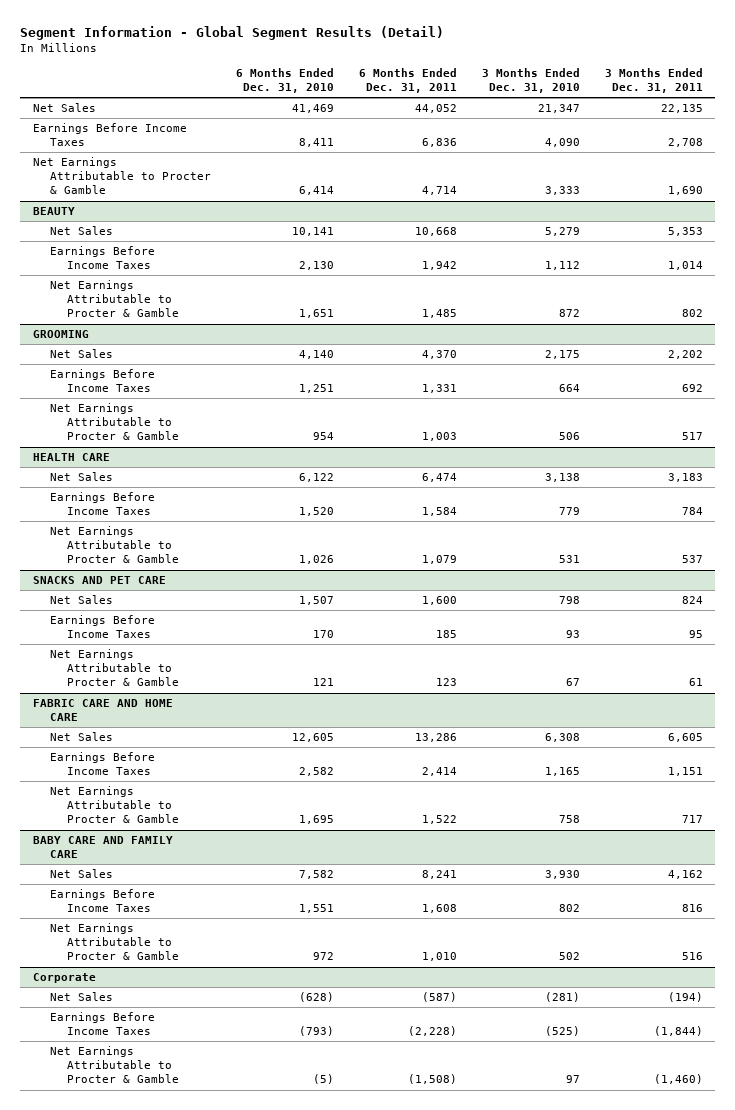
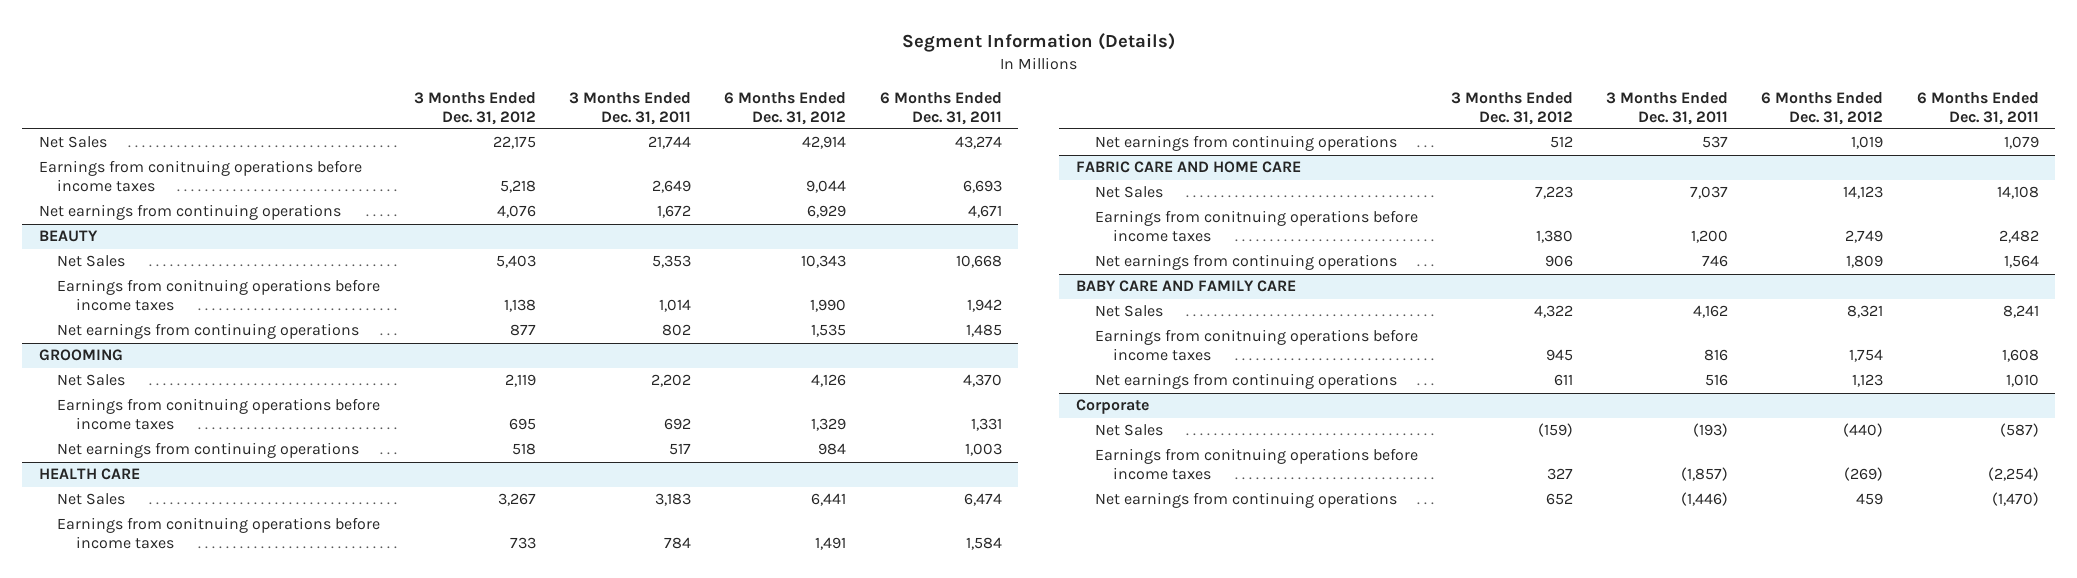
[20,26,445,41] Segment Information - Global Segment Results (Detail) -> [901,33,1175,53] Segment Information (Details)
[235,68,334,94] 6 Months Ended Dec. 31, 2010 -> none
[481,68,580,94] 3 Months Ended Dec. 31, 2010 -> none
none -> [413,91,536,125] 3 Months Ended Dec. 31, 2012
none -> [724,91,847,125] 6 Months Ended Dec. 31, 2012
[32,157,211,195] Net Earnings Attributable to Procter & Gamble -> none
[414,104,457,114] 44,052 -> [954,136,1002,150] 43,274
[660,104,703,114] 22,135 -> [648,136,692,150] 21,744
[32,123,187,147] Earnings Before Income Taxes -> [38,160,362,193] Earnings from conitnuing operations before income taxes
[421,138,457,148] 6,836 -> [962,180,1002,194] 6,693
[667,138,703,148] 2,708 -> [652,180,692,194] 2,649
none -> [38,204,341,221] Net earnings from continuing operations
[49,246,155,270] Earnings Before Income Taxes -> [57,279,381,312] Earnings from conitnuing operations before income taxes
[49,280,179,318] Net Earnings Attributable to Procter & Gamble -> [57,323,360,340] Net earnings from continuing operations
[49,369,155,393] Earnings Before Income Taxes -> [57,398,381,431] Earnings from conitnuing operations before income taxes
[49,403,179,441] Net Earnings Attributable to Procter & Gamble -> [57,442,360,459] Net earnings from continuing operations
[32,576,166,585] SNACKS AND PET CARE -> none
[49,595,113,605] Net Sales -> none
[49,615,155,639] Earnings Before Income Taxes -> none
[49,649,179,687] Net Earnings Attributable to Procter & Gamble -> none
[49,492,155,516] Earnings Before Income Taxes -> [57,517,381,550] Earnings from conitnuing operations before income taxes
[49,526,179,564] Net Earnings Attributable to Procter & Gamble -> [1094,135,1397,152] Net earnings from continuing operations
[49,786,179,824] Net Earnings Attributable to Procter & Gamble -> none
[414,733,457,743] 13,286 -> [1996,186,2039,200] 14,108
[667,733,703,743] 6,605 -> [1690,186,1729,200] 7,037
[49,752,155,776] Earnings Before Income Taxes -> [1094,210,1418,243] Earnings from conitnuing operations before income taxes
[421,767,457,777] 2,414 -> [1998,230,2039,244] 2,482
[667,767,703,777] 1,151 -> [1691,230,1729,244] 1,200
none -> [1094,254,1397,271] Net earnings from continuing operations
[49,889,155,913] Earnings Before Income Taxes -> [1094,329,1418,362] Earnings from conitnuing operations before income taxes
[49,923,179,961] Net Earnings Attributable to Procter & Gamble -> [1094,373,1397,390] Net earnings from continuing operations
[49,1046,179,1084] Net Earnings Attributable to Procter & Gamble -> none
[667,992,703,1003] (194) -> [1693,423,1729,438] (193)
[49,1012,155,1036] Earnings Before Income Taxes -> [1094,448,1418,481] Earnings from conitnuing operations before income taxes
[407,1026,457,1037] (2,228) -> [1987,467,2039,482] (2,254)
[653,1026,703,1037] (1,844) -> [1681,467,1729,482] (1,857)
none -> [1094,492,1397,509] Net earnings from continuing operations

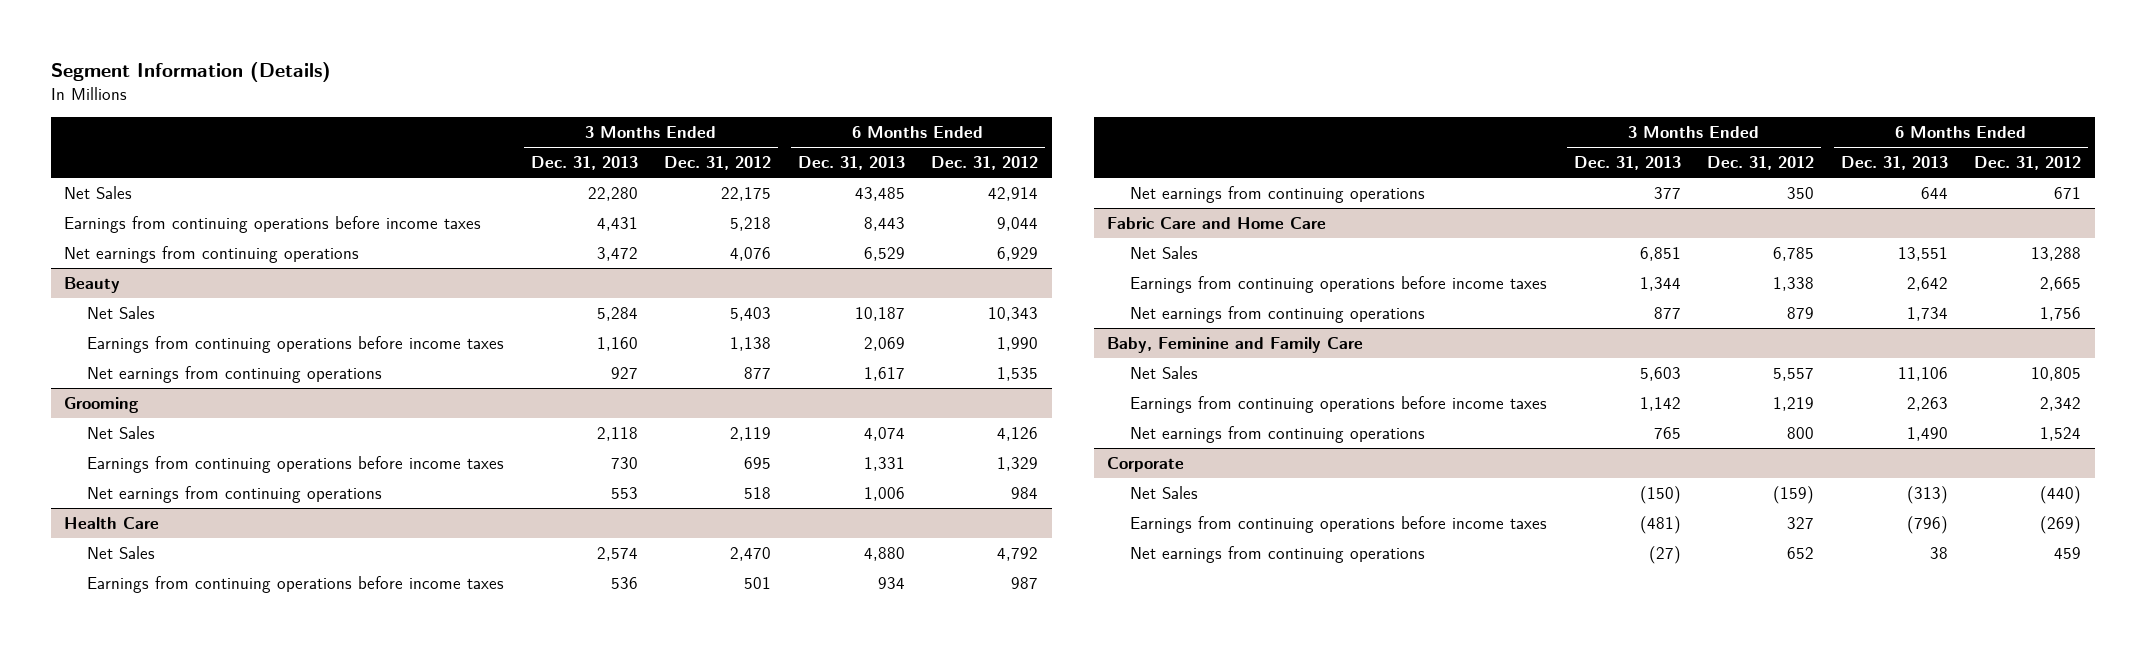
[569,91,692,125] 3 Months Ended Dec. 31, 2011 -> none
[879,91,1002,125] 6 Months Ended Dec. 31, 2011 -> none
none -> [530,156,638,171] Dec. 31, 2013
none -> [797,156,905,171] Dec. 31, 2013
[38,160,362,193] Earnings from conitnuing operations before income taxes -> [64,216,482,234] Earnings from continuing operations before income taxes
[38,230,98,243] BEAUTY -> [64,277,121,294] Beauty
[57,279,381,312] Earnings from conitnuing operations before income taxes -> [87,336,505,354] Earnings from continuing operations before income taxes
[38,349,123,362] GROOMING -> [64,397,140,414] Grooming
[57,398,381,431] Earnings from conitnuing operations before income taxes -> [87,456,505,474] Earnings from continuing operations before income taxes
[38,468,140,481] HEALTH CARE -> [64,517,160,530] Health Care
[497,493,536,507] 3,267 -> [730,547,772,562] 2,470
[811,493,847,507] 6,441 -> [997,547,1039,562] 4,792
[57,517,381,550] Earnings from conitnuing operations before income taxes -> [87,576,505,594] Earnings from continuing operations before income taxes
[509,537,536,550] 733 -> [744,577,772,590] 501
[815,537,847,551] 1,491 -> [1011,577,1039,590] 987
[1549,136,1573,149] 512 -> [1787,187,1815,200] 350
[1851,136,1884,150] 1,019 -> [2054,187,2082,200] 671
[1075,161,1301,174] FABRIC CARE AND HOME CARE -> [1107,217,1327,230] Fabric Care and Home Care
[1534,186,1573,200] 7,223 -> [1773,247,1815,262] 6,785
[1843,186,1884,200] 14,123 -> [2031,247,2082,262] 13,288
[1094,210,1418,243] Earnings from conitnuing operations before income taxes -> [1130,276,1548,294] Earnings from continuing operations before income taxes
[1535,230,1573,244] 1,380 -> [1773,277,1815,292] 1,338
[1845,230,1884,244] 2,749 -> [2040,277,2082,292] 2,665
[1544,255,1573,268] 906 -> [1787,307,1815,320] 879
[1846,255,1884,269] 1,809 -> [2040,307,2082,322] 1,756
[1075,280,1296,293] BABY CARE AND FAMILY CARE -> [1107,337,1364,354] Baby, Feminine and Family Care
[1533,305,1573,319] 4,322 -> [1773,368,1815,382] 5,557
[1847,305,1884,319] 8,321 -> [2031,367,2082,382] 10,805
[1094,329,1418,362] Earnings from conitnuing operations before income taxes -> [1130,396,1548,414] Earnings from continuing operations before income taxes
[1545,349,1573,362] 945 -> [1773,397,1815,412] 1,219
[1849,349,1884,363] 1,754 -> [2040,397,2082,412] 2,342
[1553,374,1573,387] 611 -> [1787,427,1815,440] 800
[1852,374,1884,388] 1,123 -> [2040,427,2082,442] 1,524
[1094,448,1418,481] Earnings from conitnuing operations before income taxes -> [1130,516,1548,534] Earnings from continuing operations before income taxes

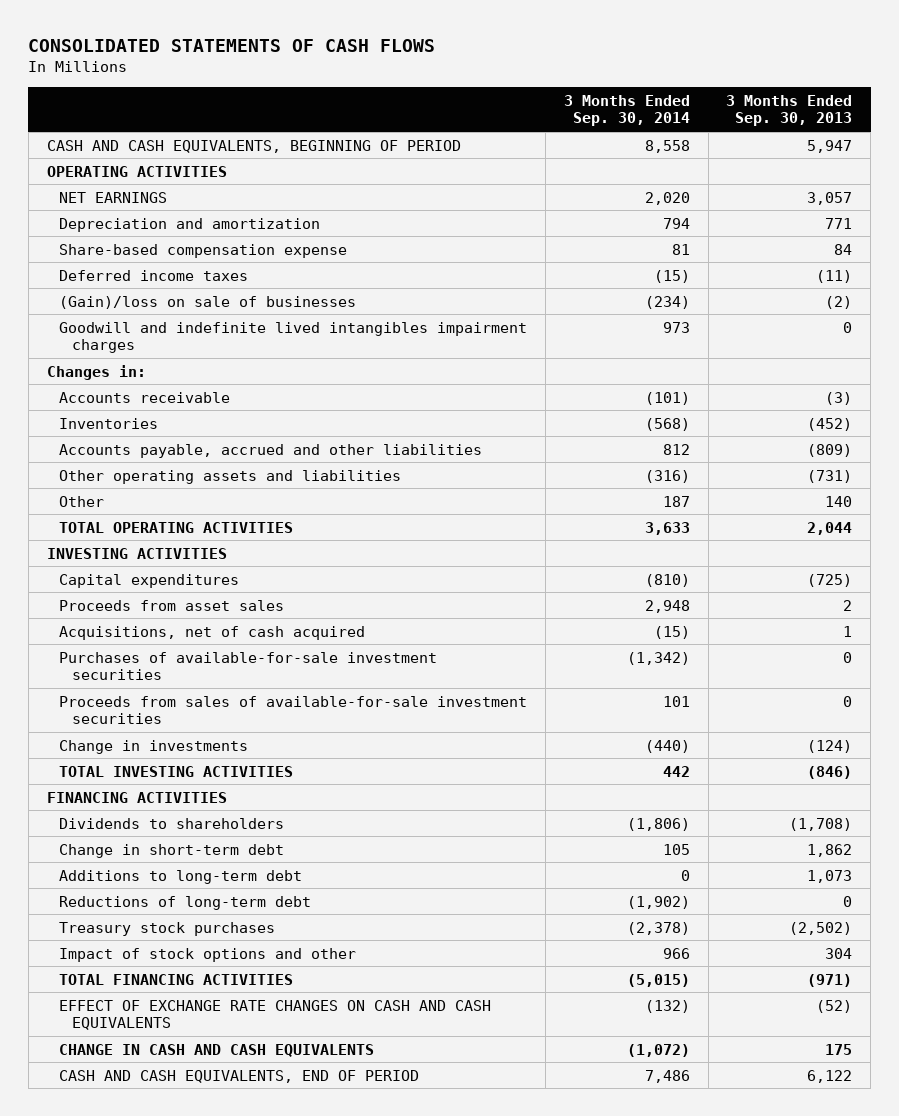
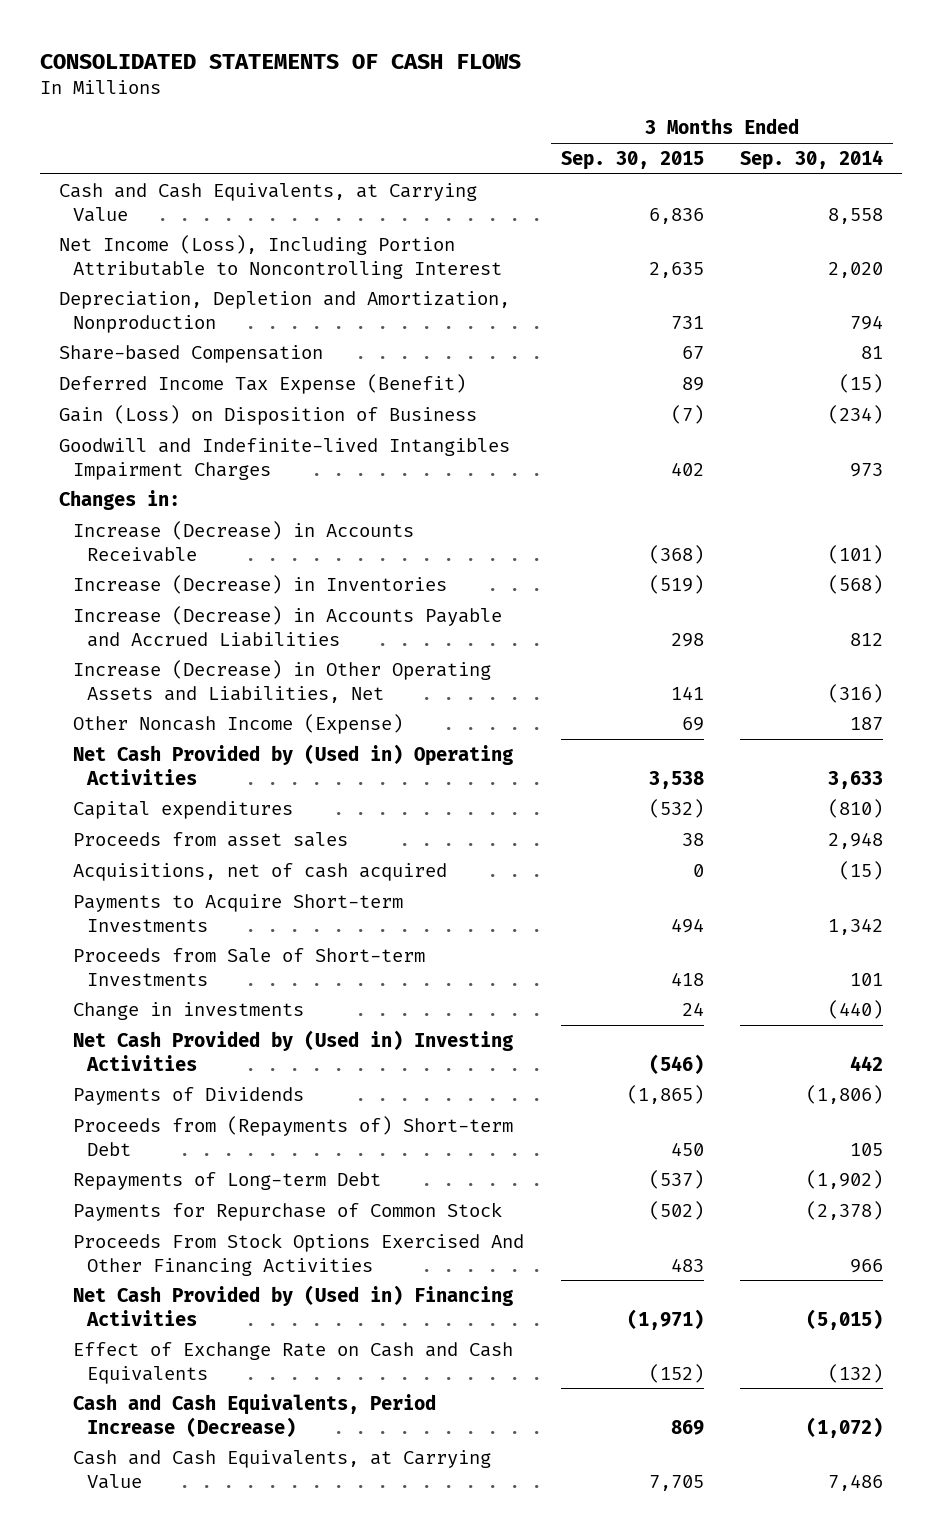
[726,94,853,127] 3 Months Ended Sep. 30, 2013 -> none
none -> [560,150,704,170] Sep. 30, 2015
[46,165,227,177] OPERATING ACTIVITIES -> none
[46,139,461,153] CASH AND CASH EQUIVALENTS, BEGINNING OF PERIOD -> [58,182,477,222] Cash and Cash Equivalents, at Carrying Value
[59,191,168,203] NET EARNINGS -> [58,234,502,279] Net Income (Loss), Including Portion Attributable to Noncontrolling Interest
[59,217,321,232] Depreciation and amortization -> [58,290,510,333] Depreciation, Depletion and Amortization, Nonproduction
[59,243,348,258] Share-based compensation expense -> [58,344,323,363] Share-based Compensation
[59,269,249,281] Deferred income taxes -> [58,373,466,394] Deferred Income Tax Expense (Benefit)
[59,295,357,309] (Gain)/loss on sale of businesses -> [58,404,477,425] Gain (Loss) on Disposition of Business
[59,321,528,354] Goodwill and indefinite lived intangibles impairment charges -> [58,437,510,480] Goodwill and Indefinite-lived Intangibles Impairment Charges
[46,547,227,559] INVESTING ACTIVITIES -> none
[59,391,231,403] Accounts receivable -> [72,520,414,562] Increase (Decrease) in Accounts Receivable
[59,417,159,429] Inventories -> [72,574,447,594] Increase (Decrease) in Inventories
[59,443,483,458] Accounts payable, accrued and other liabilities -> [72,605,502,647] Increase (Decrease) in Accounts Payable and Accrued Liabilities
[59,469,402,484] Other operating assets and liabilities -> [72,659,491,703] Increase (Decrease) in Other Operating Assets and Liabilities, Net
[59,495,105,507] Other -> [72,713,403,734] Other Noncash Income (Expense)
[59,521,294,533] TOTAL OPERATING ACTIVITIES -> [72,743,513,785] Net Cash Provided by (Used in) Operating Activities
[59,651,438,681] Purchases of available-for-sale investment securities -> none
[59,695,528,725] Proceeds from sales of available-for-sale investment securities -> none
none -> [72,893,403,932] Payments to Acquire Short-term Investments
none -> [72,947,425,986] Proceeds from Sale of Short-term Investments
[46,791,227,803] FINANCING ACTIVITIES -> none
[59,869,303,884] Additions to long-term debt -> none
[59,765,294,777] TOTAL INVESTING ACTIVITIES -> [72,1029,513,1071] Net Cash Provided by (Used in) Investing Activities
[59,817,285,829] Dividends to shareholders -> [72,1086,304,1105] Payments of Dividends
[59,843,285,858] Change in short-term debt -> [72,1115,513,1156] Proceeds from (Repayments of) Short-term Debt
[59,895,312,910] Reductions of long-term debt -> [72,1171,381,1190] Repayments of Long-term Debt
[59,921,276,936] Treasury stock purchases -> [72,1201,502,1221] Payments for Repurchase of Common Stock
[59,947,357,962] Impact of stock options and other -> [72,1232,524,1276] Proceeds From Stock Options Exercised And Other Financing Activities
[59,973,294,985] TOTAL FINANCING ACTIVITIES -> [72,1284,513,1326] Net Cash Provided by (Used in) Financing Activities
[59,999,492,1031] EFFECT OF EXCHANGE RATE CHANGES ON CASH AND CASH EQUIVALENTS -> [72,1341,513,1384] Effect of Exchange Rate on Cash and Cash Equivalents
[59,1043,375,1057] CHANGE IN CASH AND CASH EQUIVALENTS -> [72,1393,436,1437] Cash and Cash Equivalents, Period Increase (Decrease)
[59,1069,420,1083] CASH AND CASH EQUIVALENTS, END OF PERIOD -> [72,1449,491,1489] Cash and Cash Equivalents, at Carrying Value

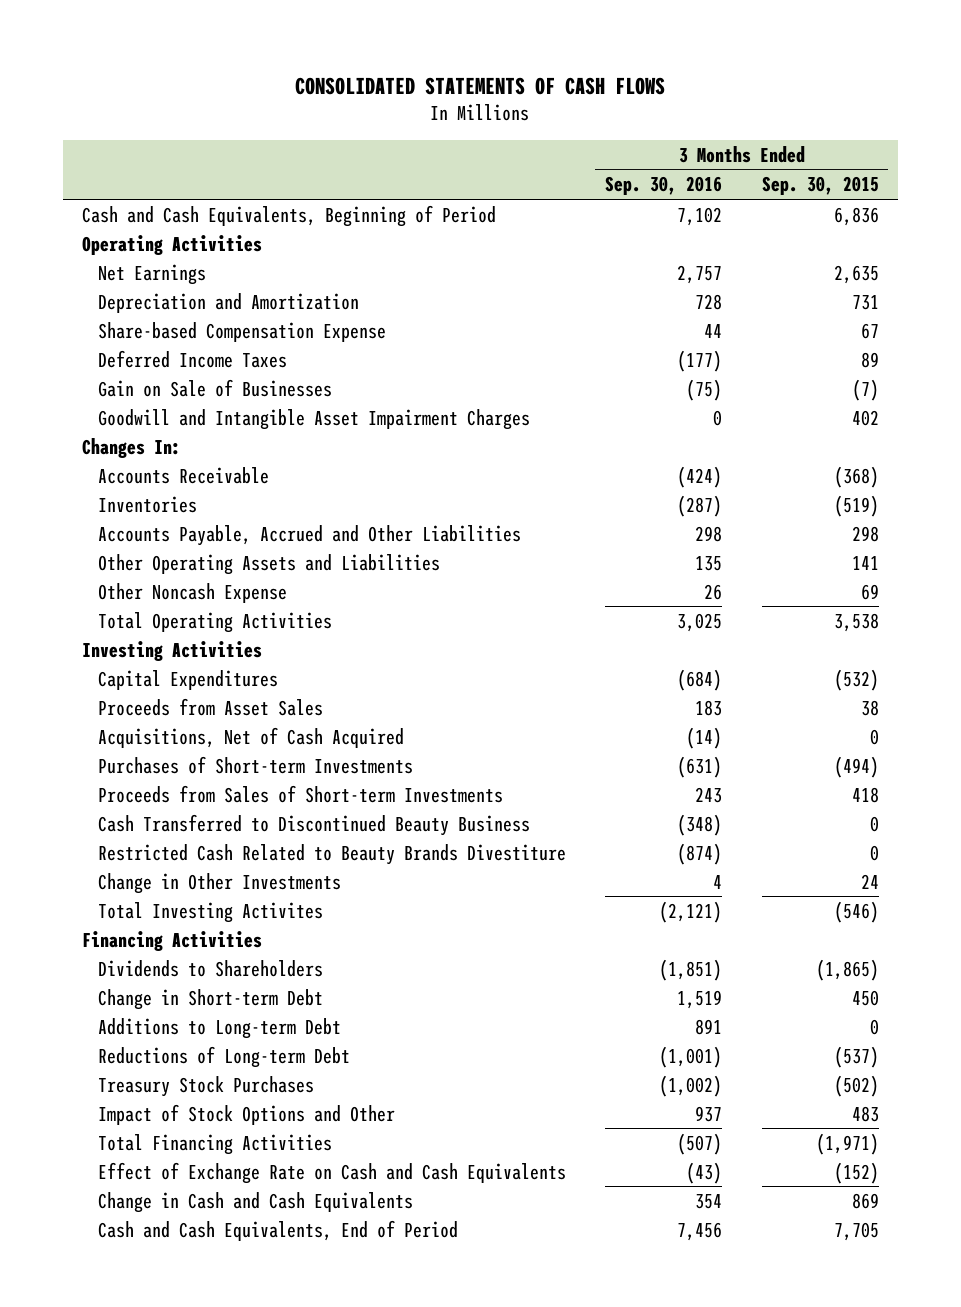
[740,149,884,170] Sep. 30, 2014 -> none
none -> [605,176,723,196] Sep. 30, 2016
[58,182,477,222] Cash and Cash Equivalents, at Carrying Value -> [82,204,497,227] Cash and Cash Equivalents, Beginning of Period
none -> [82,234,263,255] Operating Activities
[58,234,502,279] Net Income (Loss), Including Portion Attributable to Noncontrolling Interest -> [98,263,207,285] Net Earnings
[58,290,510,333] Depreciation, Depletion and Amortization, Nonproduction -> [98,292,360,313] Depreciation and Amortization
[58,344,323,363] Share-based Compensation -> [98,321,387,342] Share-based Compensation Expense
[58,373,466,394] Deferred Income Tax Expense (Benefit) -> [98,349,288,368] Deferred Income Taxes
[58,404,477,425] Gain (Loss) on Disposition of Business -> [98,378,333,397] Gain on Sale of Businesses
[58,437,510,480] Goodwill and Indefinite-lived Intangibles Impairment Charges -> [98,408,531,430] Goodwill and Intangible Asset Impairment Charges
[58,489,180,510] Changes in: -> [82,437,182,458] Changes In:
[72,520,414,562] Increase (Decrease) in Accounts Receivable -> [98,466,270,484] Accounts Receivable
[72,574,447,594] Increase (Decrease) in Inventories -> [98,495,198,513] Inventories
[72,605,502,647] Increase (Decrease) in Accounts Payable and Accrued Liabilities -> [98,524,522,546] Accounts Payable, Accrued and Other Liabilities
[72,659,491,703] Increase (Decrease) in Other Operating Assets and Liabilities, Net -> [98,553,441,575] Other Operating Assets and Liabilities
[72,713,403,734] Other Noncash Income (Expense) -> [98,582,288,603] Other Noncash Expense
[72,743,513,785] Net Cash Provided by (Used in) Operating Activities -> [98,611,333,633] Total Operating Activities
none -> [82,640,263,661] Investing Activities
[72,800,293,819] Capital expenditures -> [98,669,279,690] Capital Expenditures
[72,831,348,847] Proceeds from asset sales -> [98,697,324,716] Proceeds from Asset Sales
[72,862,447,881] Acquisitions, net of cash acquired -> [98,726,405,748] Acquisitions, Net of Cash Acquired
[72,893,403,932] Payments to Acquire Short-term Investments -> [98,755,414,774] Purchases of Short-term Investments
[670,917,704,933] 494 -> [833,755,879,778] (494)
[72,947,425,986] Proceeds from Sale of Short-term Investments -> [98,784,504,803] Proceeds from Sales of Short-term Investments
none -> [98,813,531,836] Cash Transferred to Discontinued Beauty Business
none -> [98,843,567,865] Restricted Cash Related to Beauty Brands Divestiture
[72,1001,304,1020] Change in investments -> [98,872,342,894] Change in Other Investments
[72,1029,513,1071] Net Cash Provided by (Used in) Investing Activities -> [98,901,324,923] Total Investing Activites
none -> [82,930,263,951] Financing Activities
[72,1086,304,1105] Payments of Dividends -> [98,959,324,977] Dividends to Shareholders
[72,1115,513,1156] Proceeds from (Repayments of) Short-term Debt -> [98,988,324,1010] Change in Short-term Debt
none -> [98,1017,342,1039] Additions to Long-term Debt
[72,1171,381,1190] Repayments of Long-term Debt -> [98,1045,351,1068] Reductions of Long-term Debt
[72,1201,502,1221] Payments for Repurchase of Common Stock -> [98,1075,315,1097] Treasury Stock Purchases
[72,1232,524,1276] Proceeds From Stock Options Exercised And Other Financing Activities -> [98,1103,396,1125] Impact of Stock Options and Other
[72,1284,513,1326] Net Cash Provided by (Used in) Financing Activities -> [98,1133,333,1155] Total Financing Activities
[72,1393,436,1437] Cash and Cash Equivalents, Period Increase (Decrease) -> [98,1191,414,1213] Change in Cash and Cash Equivalents
[72,1449,491,1489] Cash and Cash Equivalents, at Carrying Value -> [98,1219,459,1241] Cash and Cash Equivalents, End of Period

